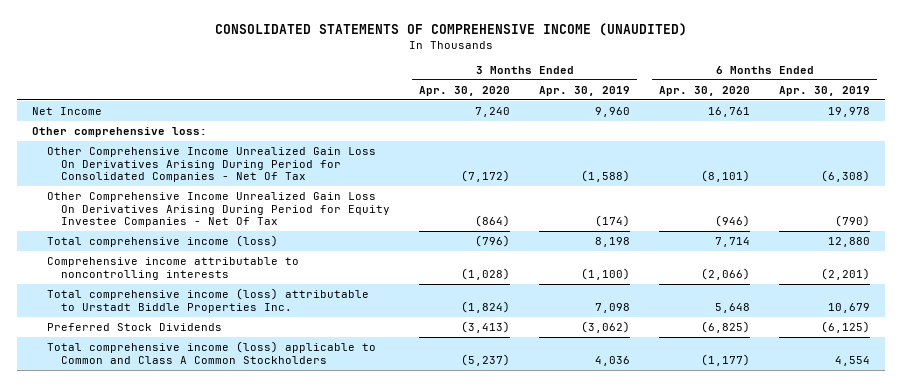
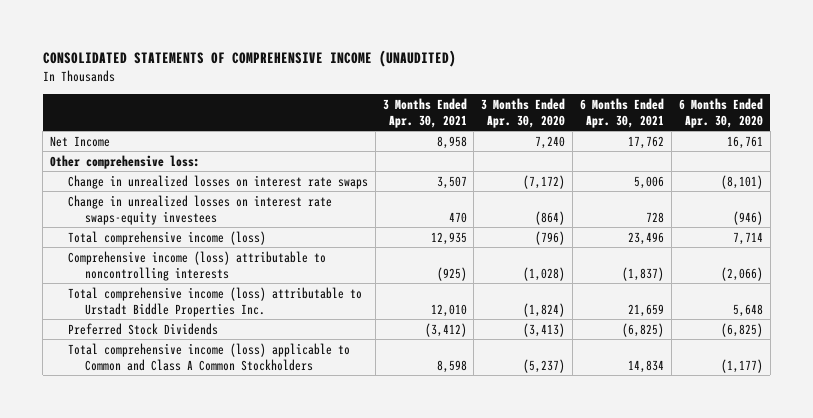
[539,85,631,96] Apr. 30, 2019 -> none
[779,85,871,96] Apr. 30, 2019 -> none
none -> [382,97,467,128] 3 Months Ended Apr. 30, 2021
none -> [580,97,665,128] 6 Months Ended Apr. 30, 2021
[46,146,376,183] Other Comprehensive Income Unrealized Gain Loss On Derivatives Arising During Period for Consolidated Companies - Net Of Tax -> [67,174,368,189] Change in unrealized losses on interest rate swaps
[46,191,391,228] Other Comprehensive Income Unrealized Gain Loss On Derivatives Arising During Period for Equity Investee Companies - Net Of Tax -> [67,194,332,225] Change in unrealized losses on interest rate swaps-equity investees
[46,256,299,280] Comprehensive income attributable to noncontrolling interests -> [67,250,326,281] Comprehensive income (loss) attributable to noncontrolling interests

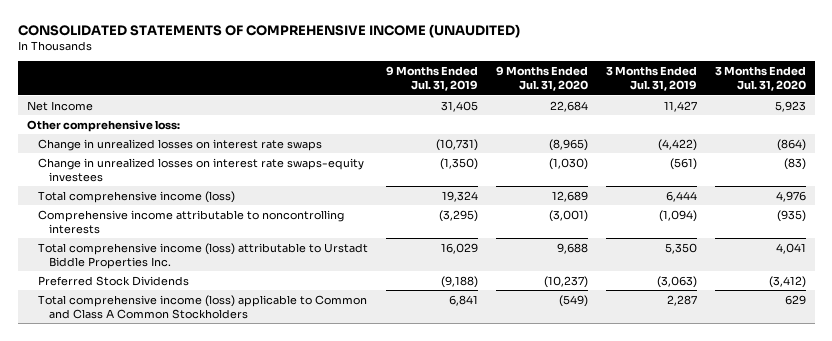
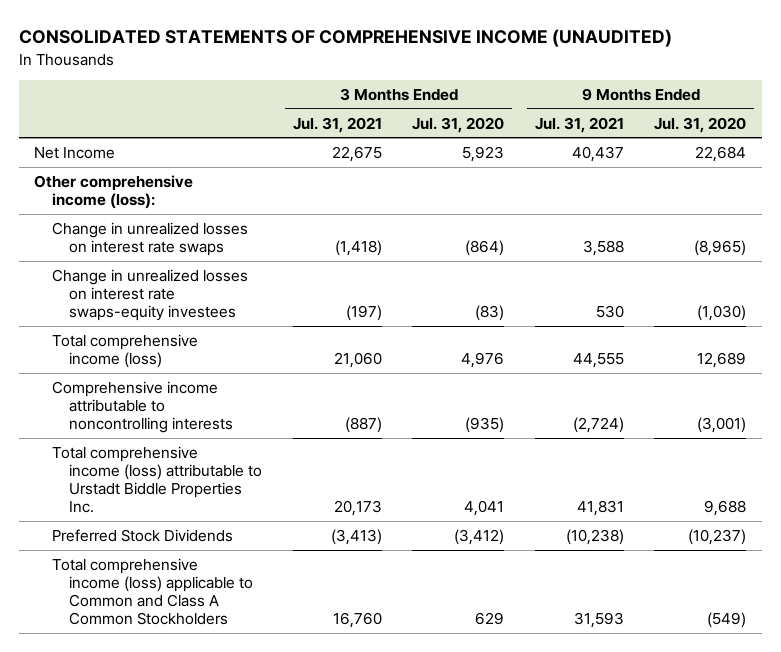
[385,65,478,92] 9 Months Ended Jul. 31, 2019 -> none
[605,65,697,92] 3 Months Ended Jul. 31, 2019 -> none
none -> [292,116,382,133] Jul. 31, 2021
none -> [534,116,624,133] Jul. 31, 2021
[26,119,180,132] Other comprehensive loss: -> [34,174,194,209] Other comprehensive income (loss):

